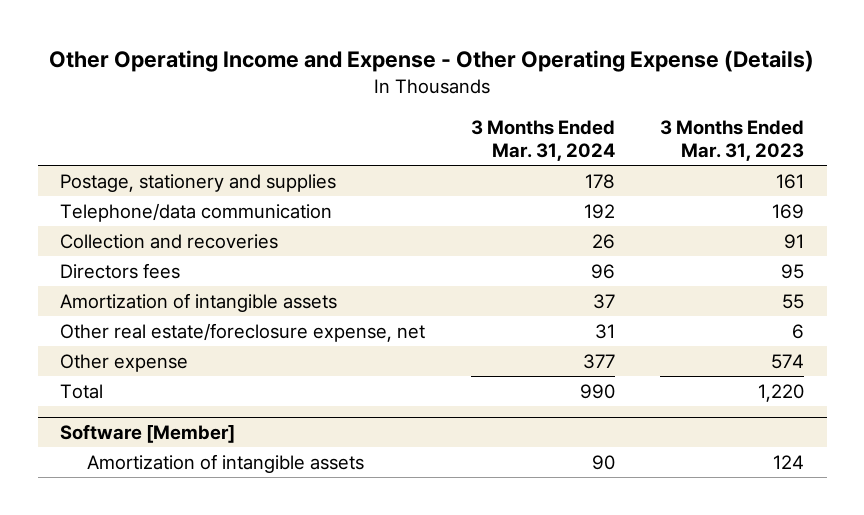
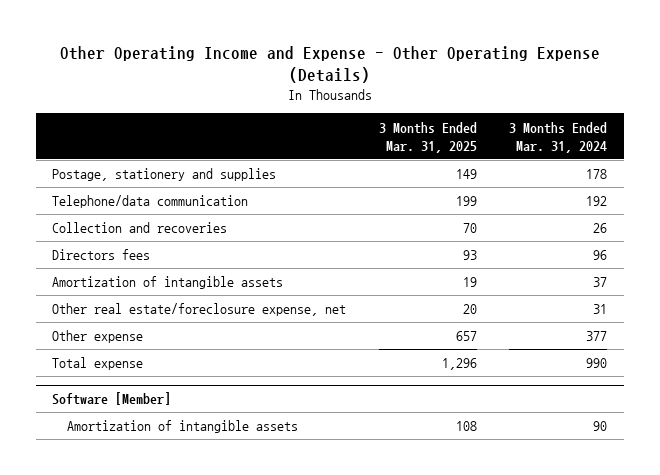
[660,119,805,162] 3 Months Ended Mar. 31, 2023 -> none
none -> [378,121,477,153] 3 Months Ended Mar. 31, 2025
[60,383,104,399] Total -> [52,357,144,371] Total expense

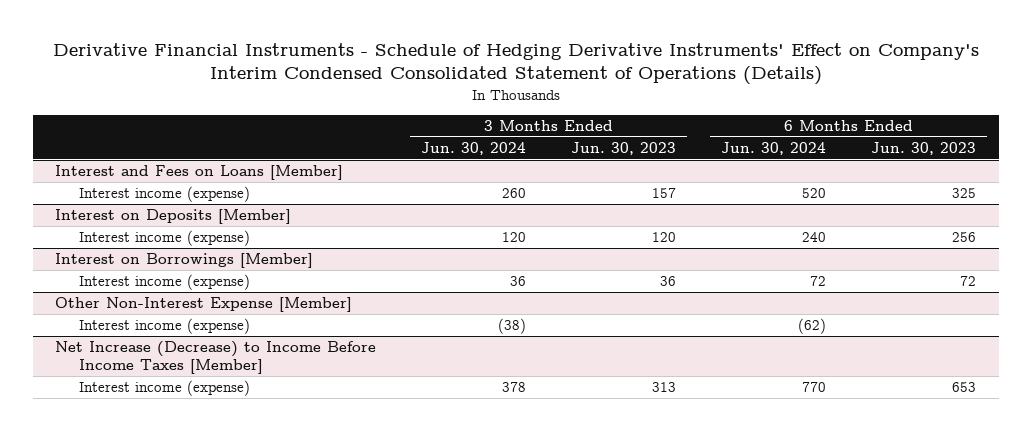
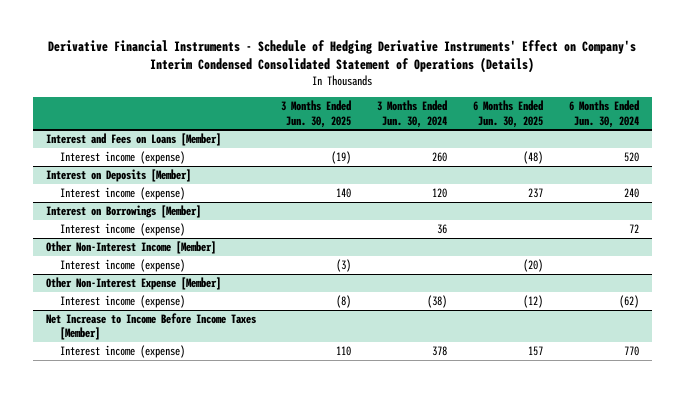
[571,141,677,155] Jun. 30, 2023 -> none
[871,141,977,155] Jun. 30, 2023 -> none
none -> [281,100,352,128] 3 Months Ended Jun. 30, 2025
none -> [473,100,544,128] 6 Months Ended Jun. 30, 2025
none -> [45,240,216,254] Other Non-Interest Income [Member]
none -> [59,258,185,272] Interest income (expense)
[55,341,377,374] Net Increase (Decrease) to Income Before Income Taxes [Member] -> [45,312,256,341] Net Increase to Income Before Income Taxes [Member]

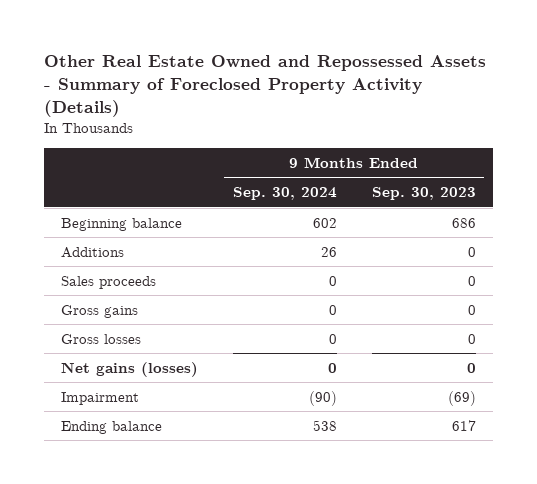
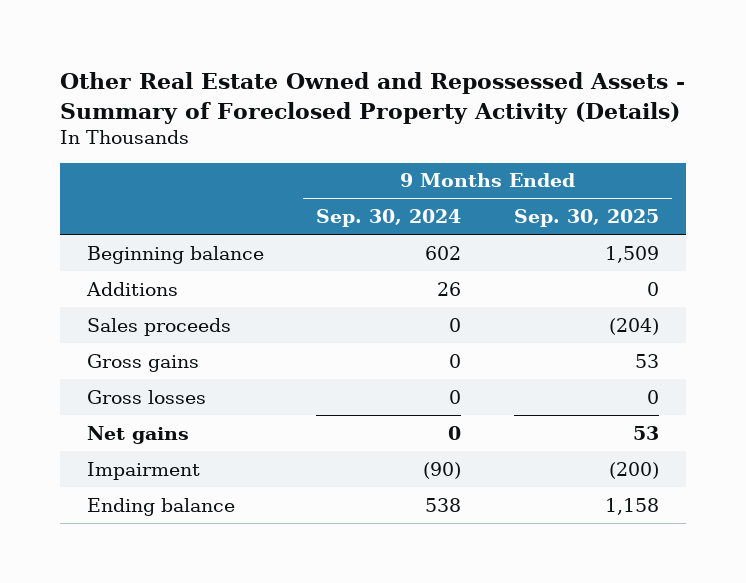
[371,187,476,201] Sep. 30, 2023 -> none
none -> [514,209,660,228] Sep. 30, 2025
[61,361,199,377] Net gains (losses) -> [86,425,189,444] Net gains

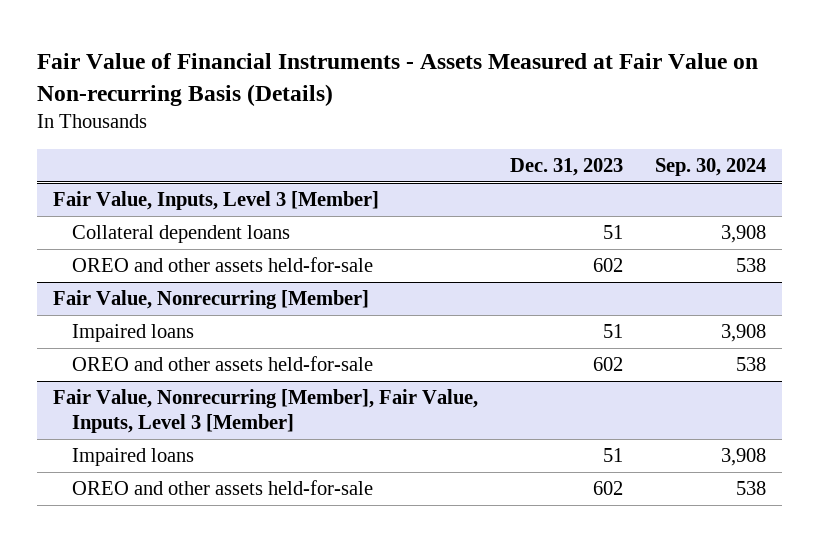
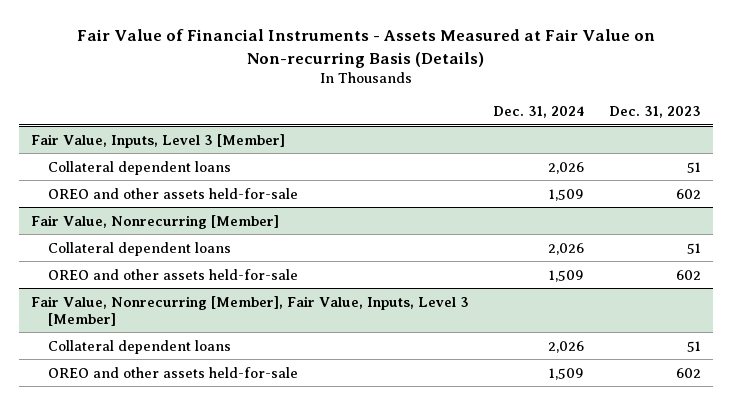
[654,158,766,177] Sep. 30, 2024 -> none
none -> [493,105,585,118] Dec. 31, 2024
[72,324,195,343] Impaired loans -> none
none -> [47,241,231,256] Collateral dependent loans
[72,448,195,467] Impaired loans -> none
none -> [47,339,231,354] Collateral dependent loans

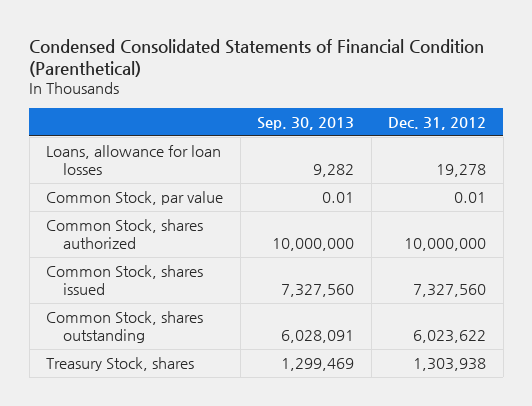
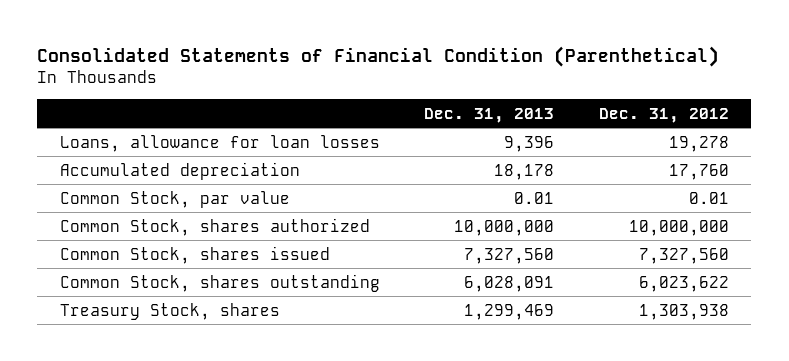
[29,38,485,77] Condensed Consolidated Statements of Financial Condition (Parenthetical) -> [37,45,720,67] Consolidated Statements of Financial Condition (Parenthetical)
[257,116,355,130] Sep. 30, 2013 -> none
none -> [424,107,555,123] Dec. 31, 2013
none -> [59,161,300,180] Accumulated depreciation

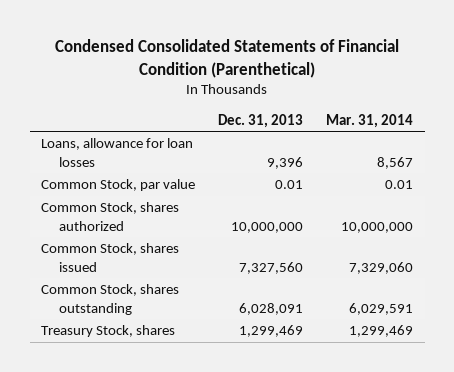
[37,45,720,67] Consolidated Statements of Financial Condition (Parenthetical) -> [55,39,400,78] Condensed Consolidated Statements of Financial Condition (Parenthetical)
[599,107,730,123] Dec. 31, 2012 -> none
none -> [326,113,414,128] Mar. 31, 2014
[59,161,300,180] Accumulated depreciation -> none

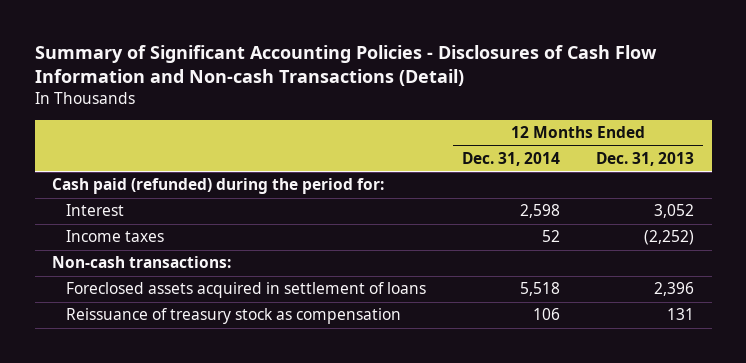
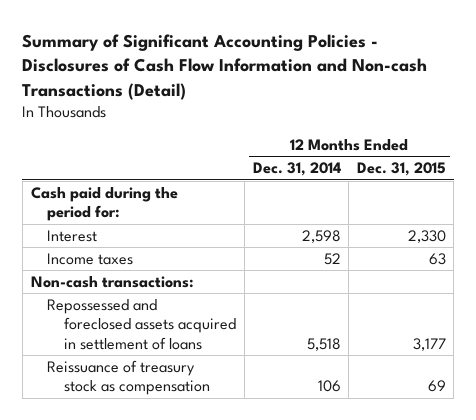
[595,151,694,166] Dec. 31, 2013 -> none
none -> [356,162,446,177] Dec. 31, 2015
[52,178,385,195] Cash paid (refunded) during the period for: -> [30,186,178,222] Cash paid during the period for:
[66,282,427,299] Foreclosed assets acquired in settlement of loans -> [47,298,237,350] Repossessed and foreclosed assets acquired in settlement of loans

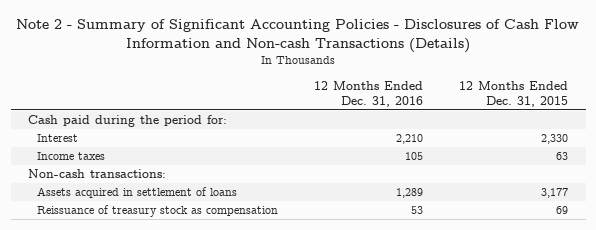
[22,33,428,100] Summary of Significant Accounting Policies - Disclosures of Cash Flow Information and Non-cash Transactions (Detail) -> [16,19,580,54] Note 2 - Summary of Significant Accounting Policies - Disclosures of Cash Flow Information and Non-cash Transactions (Details)
[252,162,341,177] Dec. 31, 2014 -> none
none -> [314,80,424,107] 12 Months Ended Dec. 31, 2016
[47,298,237,350] Repossessed and foreclosed assets acquired in settlement of loans -> [37,187,238,199] Assets acquired in settlement of loans

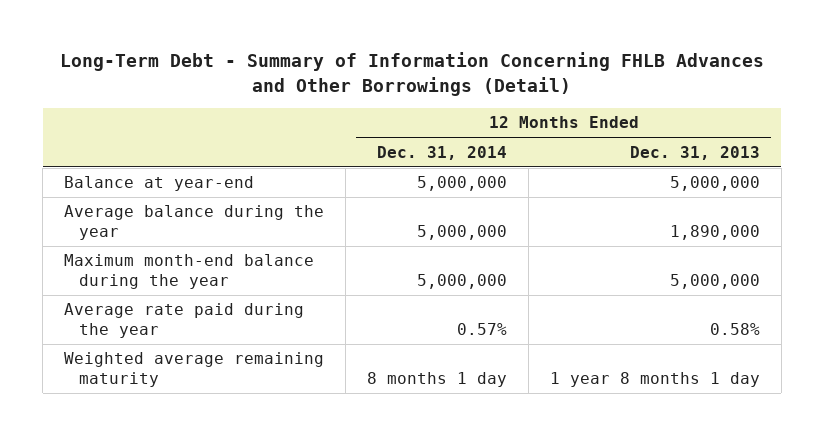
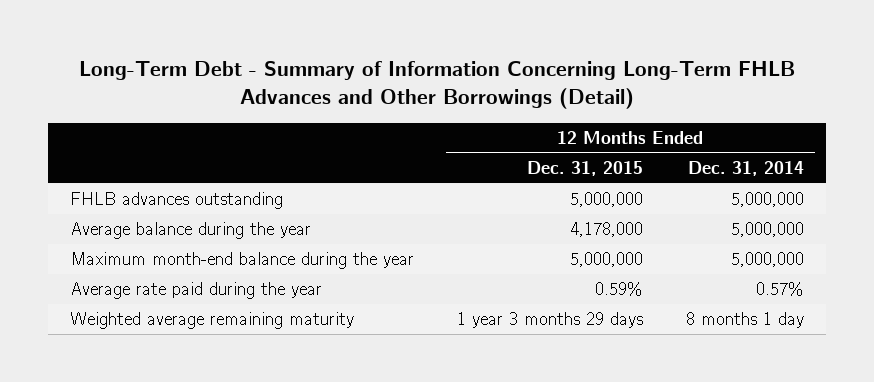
[60,52,765,96] Long-Term Debt - Summary of Information Concerning FHLB Advances and Other Borrowings (Detail) -> [78,61,795,110] Long-Term Debt - Summary of Information Concerning Long-Term FHLB Advances and Other Borrowings (Detail)
[629,145,760,160] Dec. 31, 2013 -> none
none -> [526,161,643,177] Dec. 31, 2015
[64,176,255,192] Balance at year-end -> [69,192,283,210] FHLB advances outstanding

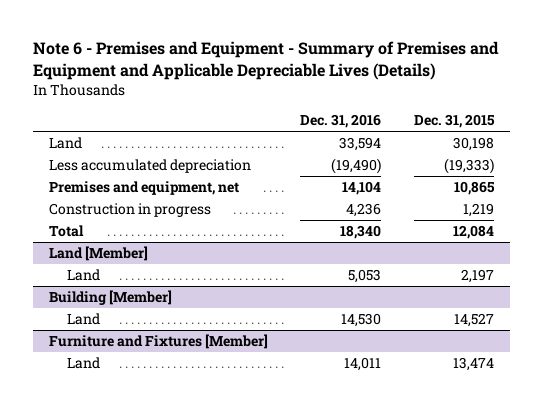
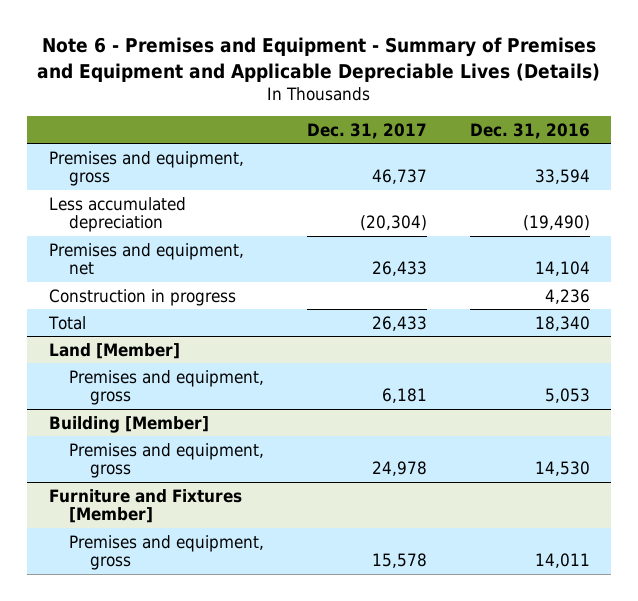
[414,114,496,129] Dec. 31, 2015 -> none
none -> [307,122,428,139] Dec. 31, 2017
[48,137,82,150] Land -> [48,150,244,187] Premises and equipment, gross
[66,269,100,282] Land -> [69,369,265,406] Premises and equipment, gross
[66,313,100,326] Land -> [69,442,265,479] Premises and equipment, gross
[66,357,100,370] Land -> [69,534,265,571] Premises and equipment, gross

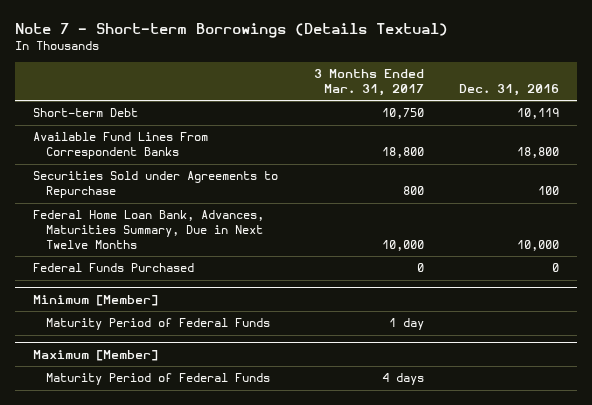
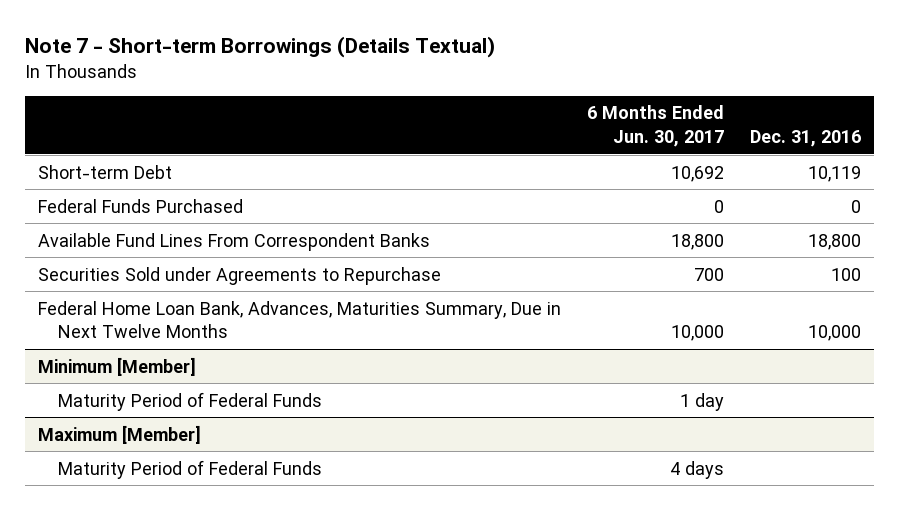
[313,69,424,96] 3 Months Ended Mar. 31, 2017 -> none
none -> [587,105,725,148] 6 Months Ended Jun. 30, 2017
[32,263,194,273] Federal Funds Purchased -> [37,198,243,213] Federal Funds Purchased

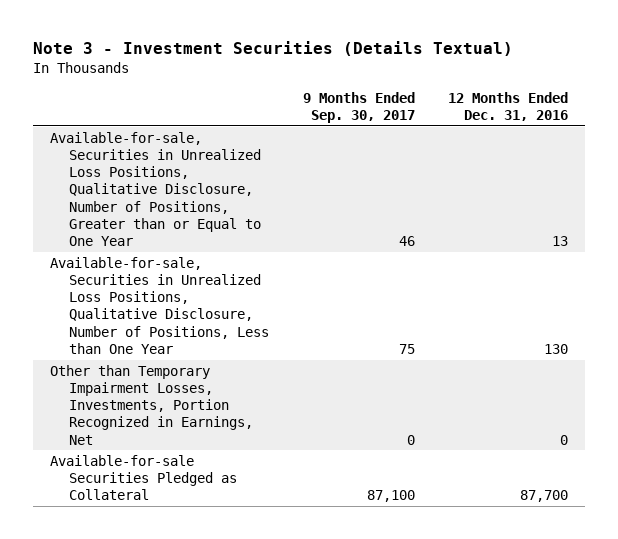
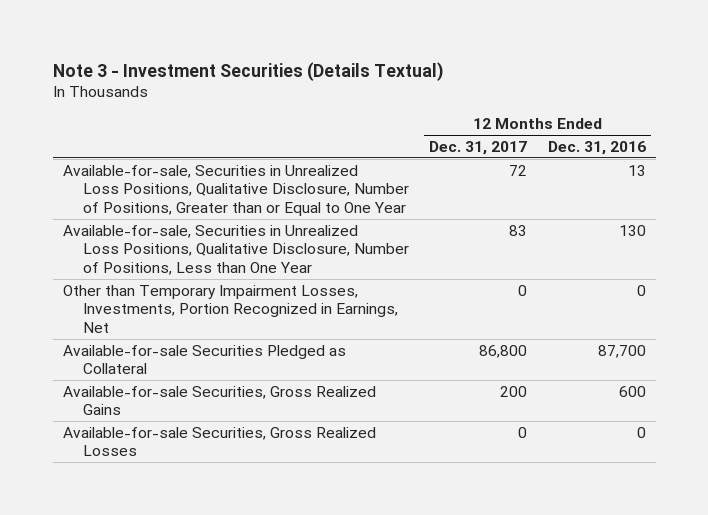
[302,91,415,123] 9 Months Ended Sep. 30, 2017 -> none
none -> [429,140,528,155] Dec. 31, 2017
none -> [62,385,376,416] Available-for-sale Securities, Gross Realized Gains
none -> [62,426,376,457] Available-for-sale Securities, Gross Realized Losses

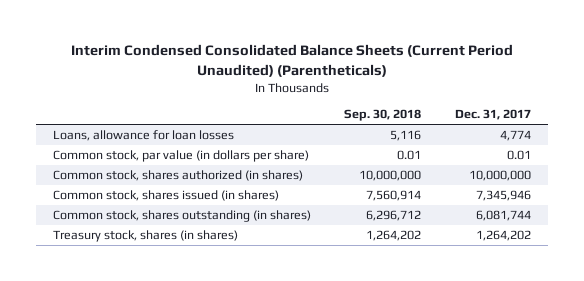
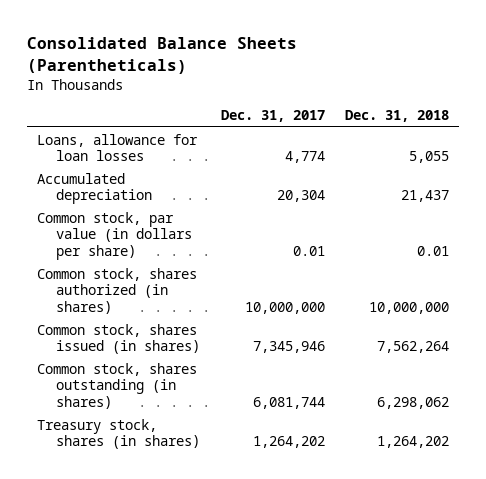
[70,44,513,77] Interim Condensed Consolidated Balance Sheets (Current Period Unaudited) (Parentheticals) -> [27,36,298,74] Consolidated Balance Sheets (Parentheticals)
[344,109,422,122] Sep. 30, 2018 -> none
none -> [345,110,450,123] Dec. 31, 2018
none -> [37,172,153,205] Accumulated depreciation

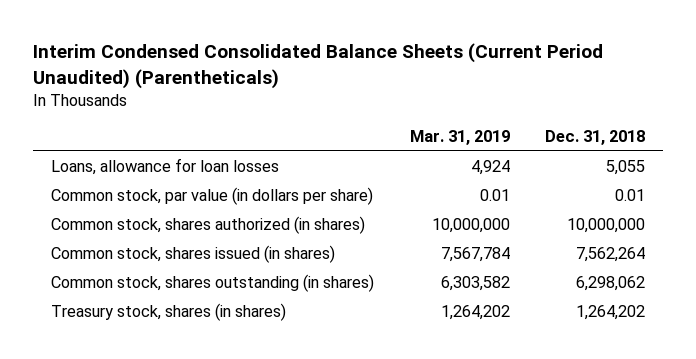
[27,36,298,74] Consolidated Balance Sheets (Parentheticals) -> [33,43,604,89] Interim Condensed Consolidated Balance Sheets (Current Period Unaudited) (Parentheticals)
[220,110,325,123] Dec. 31, 2017 -> none
none -> [409,130,510,146] Mar. 31, 2019
[37,172,153,205] Accumulated depreciation -> none

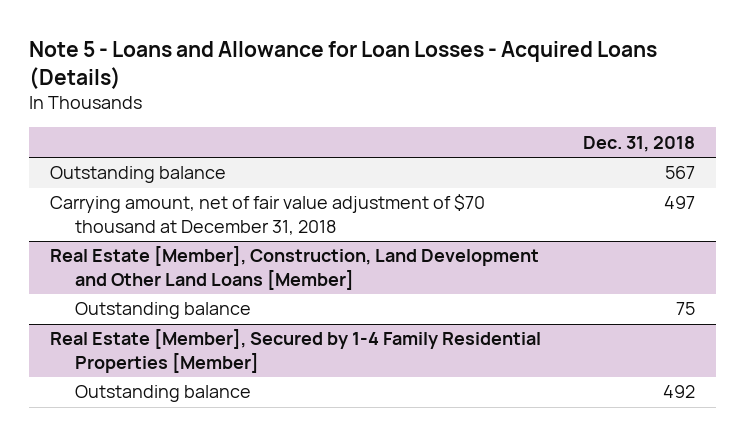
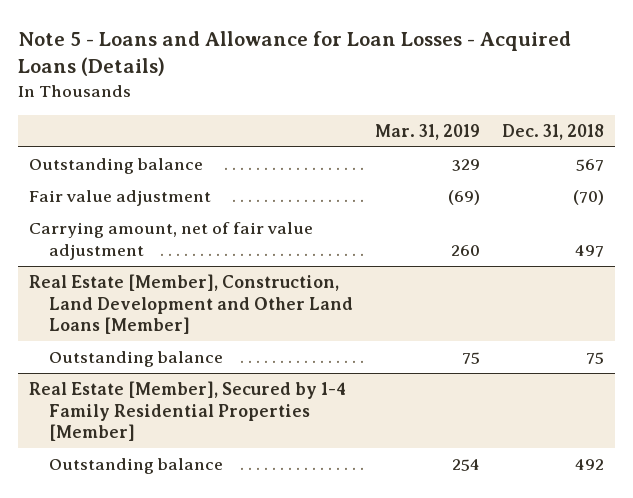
none -> [374,123,480,140] Mar. 31, 2019
none -> [29,190,212,207] Fair value adjustment
[49,194,485,235] Carrying amount, net of fair value adjustment of $70 thousand at December 31, 2018 -> [29,222,314,260] Carrying amount, net of fair value adjustment

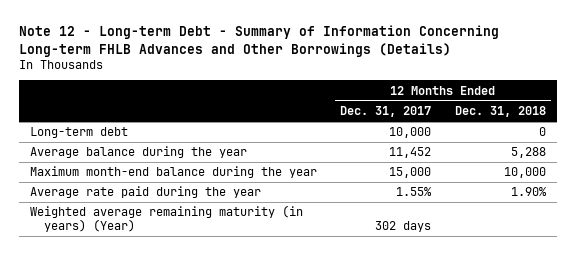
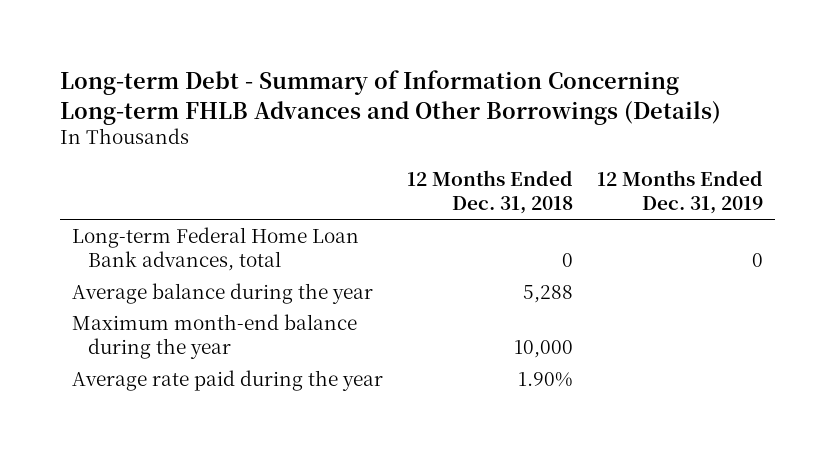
[18,25,499,57] Note 12 - Long-term Debt - Summary of Information Concerning Long-term FHLB Advances and Other Borrowings (Details) -> [59,70,721,125] Long-term Debt - Summary of Information Concerning Long-term FHLB Advances and Other Borrowings (Details)
[340,106,432,118] Dec. 31, 2017 -> none
none -> [596,170,763,215] 12 Months Ended Dec. 31, 2019
[30,127,129,139] Long-term debt -> [71,226,359,271] Long-term Federal Home Loan Bank advances, total
[30,205,304,233] Weighted average remaining maturity (in years) (Year) -> none

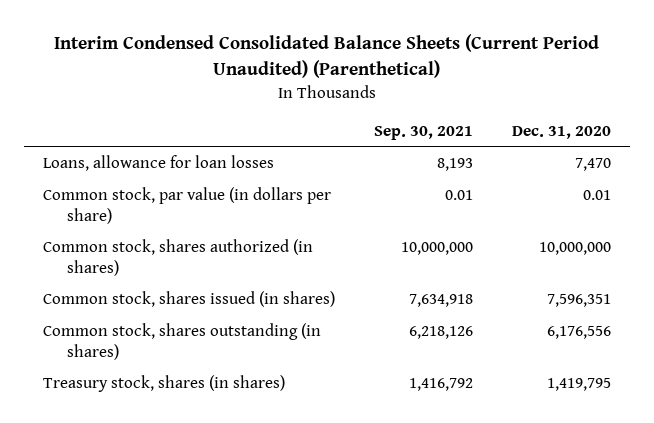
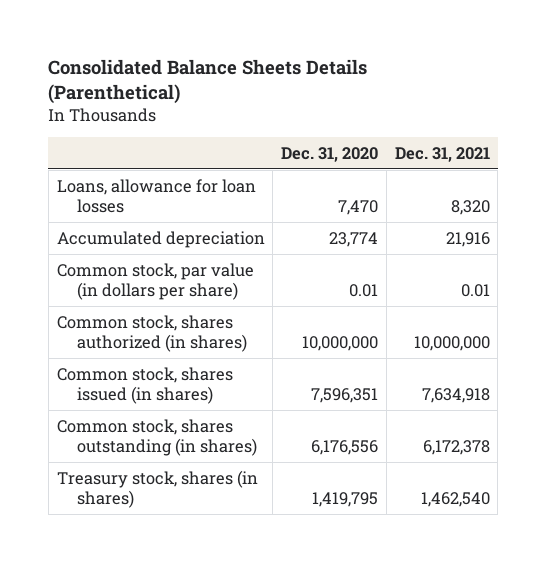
[54,34,600,79] Interim Condensed Consolidated Balance Sheets (Current Period Unaudited) (Parenthetical) -> [48,58,368,104] Consolidated Balance Sheets Details (Parenthetical)
[374,125,474,140] Sep. 30, 2021 -> none
none -> [394,146,490,162] Dec. 31, 2021
none -> [56,230,265,248] Accumulated depreciation

